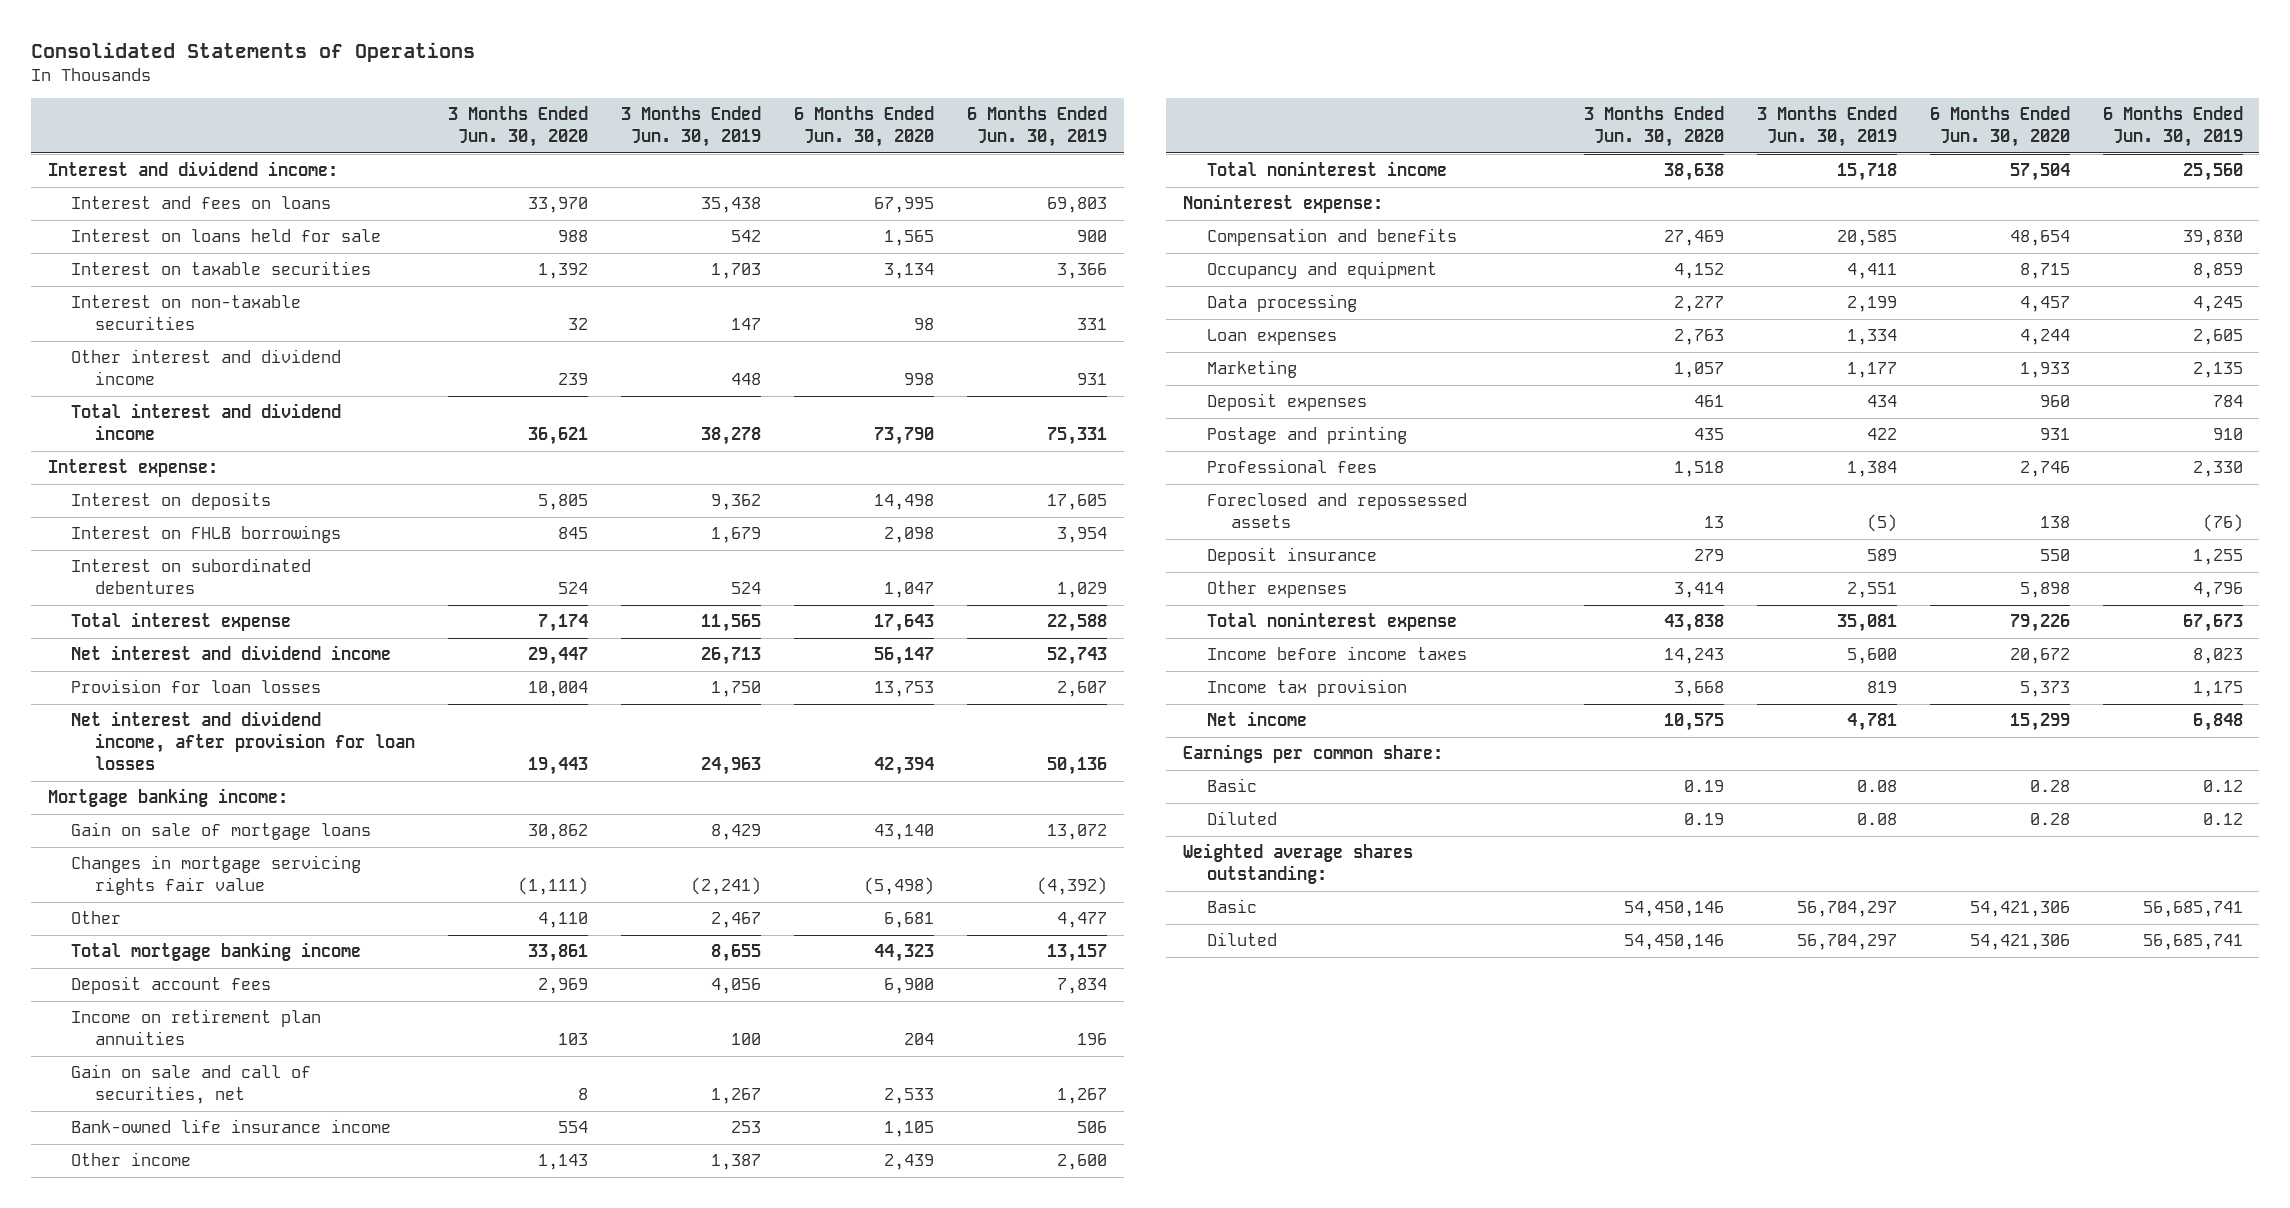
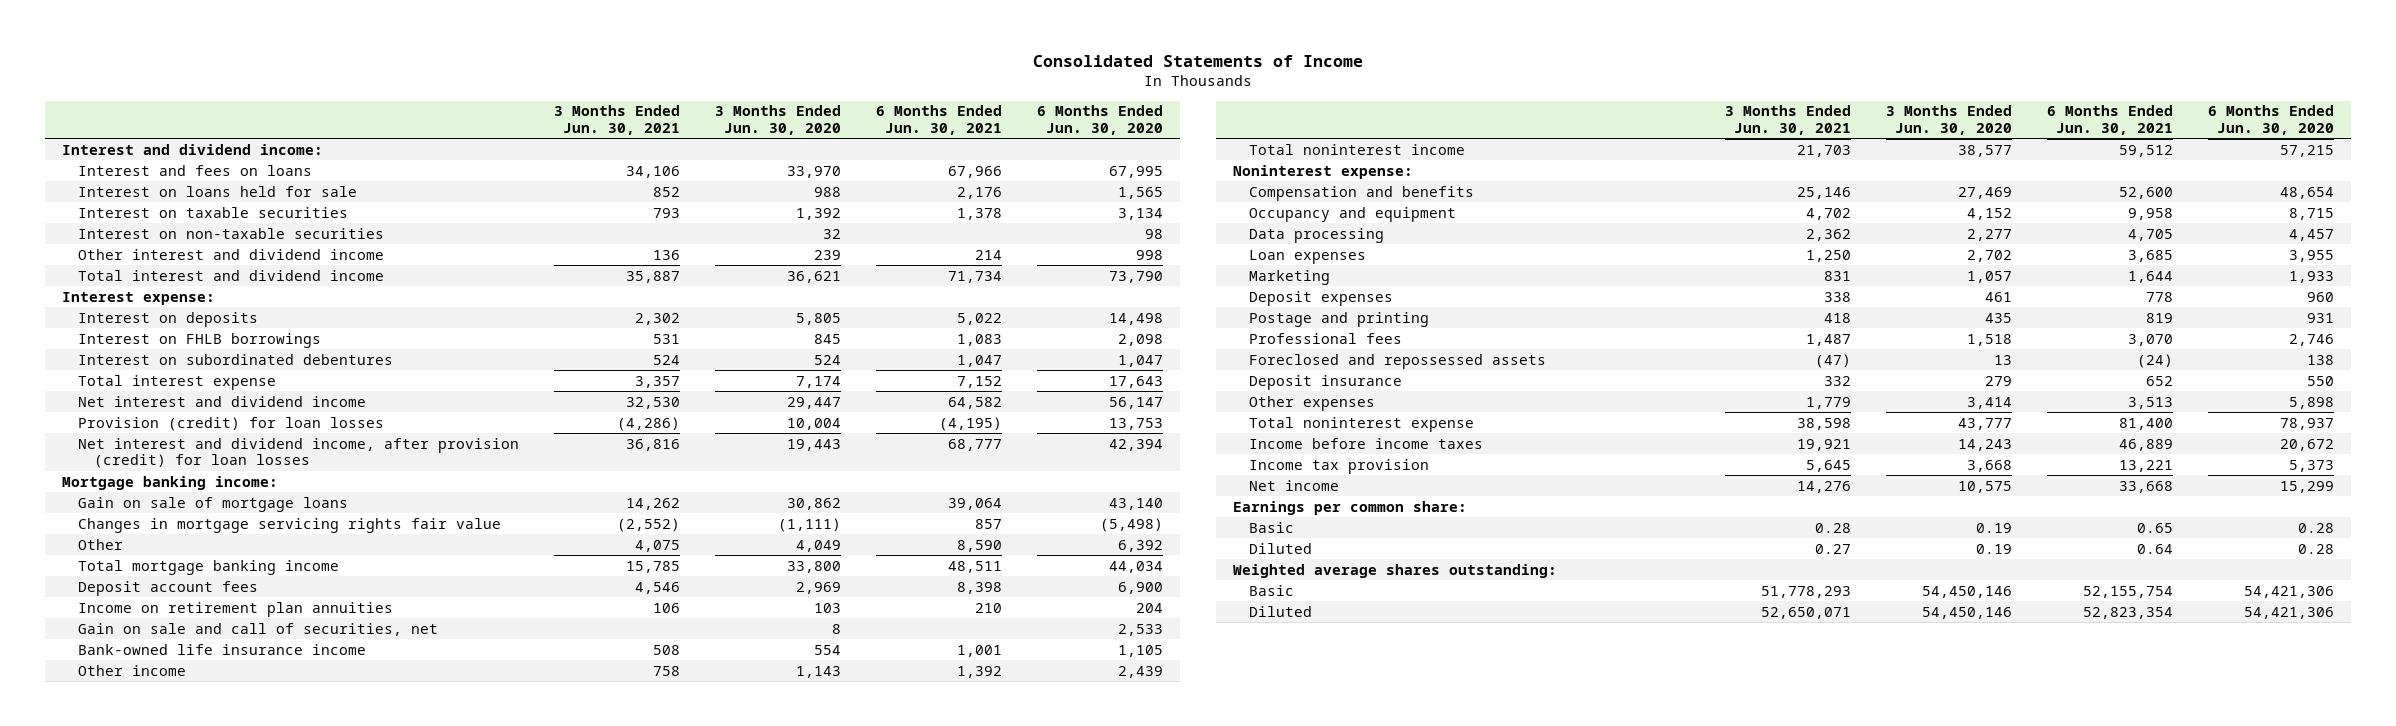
[31,41,476,62] Consolidated Statements of Operations -> [1033,54,1364,67] Consolidated Statements of Income
[621,106,762,148] 3 Months Ended Jun. 30, 2019 -> none
[967,106,1108,148] 6 Months Ended Jun. 30, 2019 -> none
none -> [554,105,681,135] 3 Months Ended Jun. 30, 2021
none -> [875,105,1002,135] 6 Months Ended Jun. 30, 2021
[71,679,322,694] Provision for loan losses -> [78,416,385,431] Provision (credit) for loan losses
[71,711,416,771] Net interest and dividend income, after provision for loan losses -> [78,437,520,469] Net interest and dividend income, after provision (credit) for loan losses
[538,912,589,929] 4,110 -> [795,539,841,552] 4,049
[884,912,935,929] 6,681 -> [1117,539,1163,552] 6,392
[528,944,589,963] 33,861 -> [786,560,841,573] 33,800
[874,944,935,963] 44,323 -> [1108,560,1163,573] 44,034
[1663,163,1724,182] 38,638 -> [1958,144,2013,157] 38,577
[2009,163,2070,182] 57,504 -> [2279,144,2334,157] 57,215
[1673,329,1724,346] 2,763 -> [1967,249,2013,262] 2,702
[2019,329,2070,346] 4,244 -> [2288,249,2334,262] 3,955
[1663,614,1724,633] 43,838 -> [1958,417,2013,430] 43,777
[2009,614,2070,633] 79,226 -> [2279,417,2334,430] 78,937

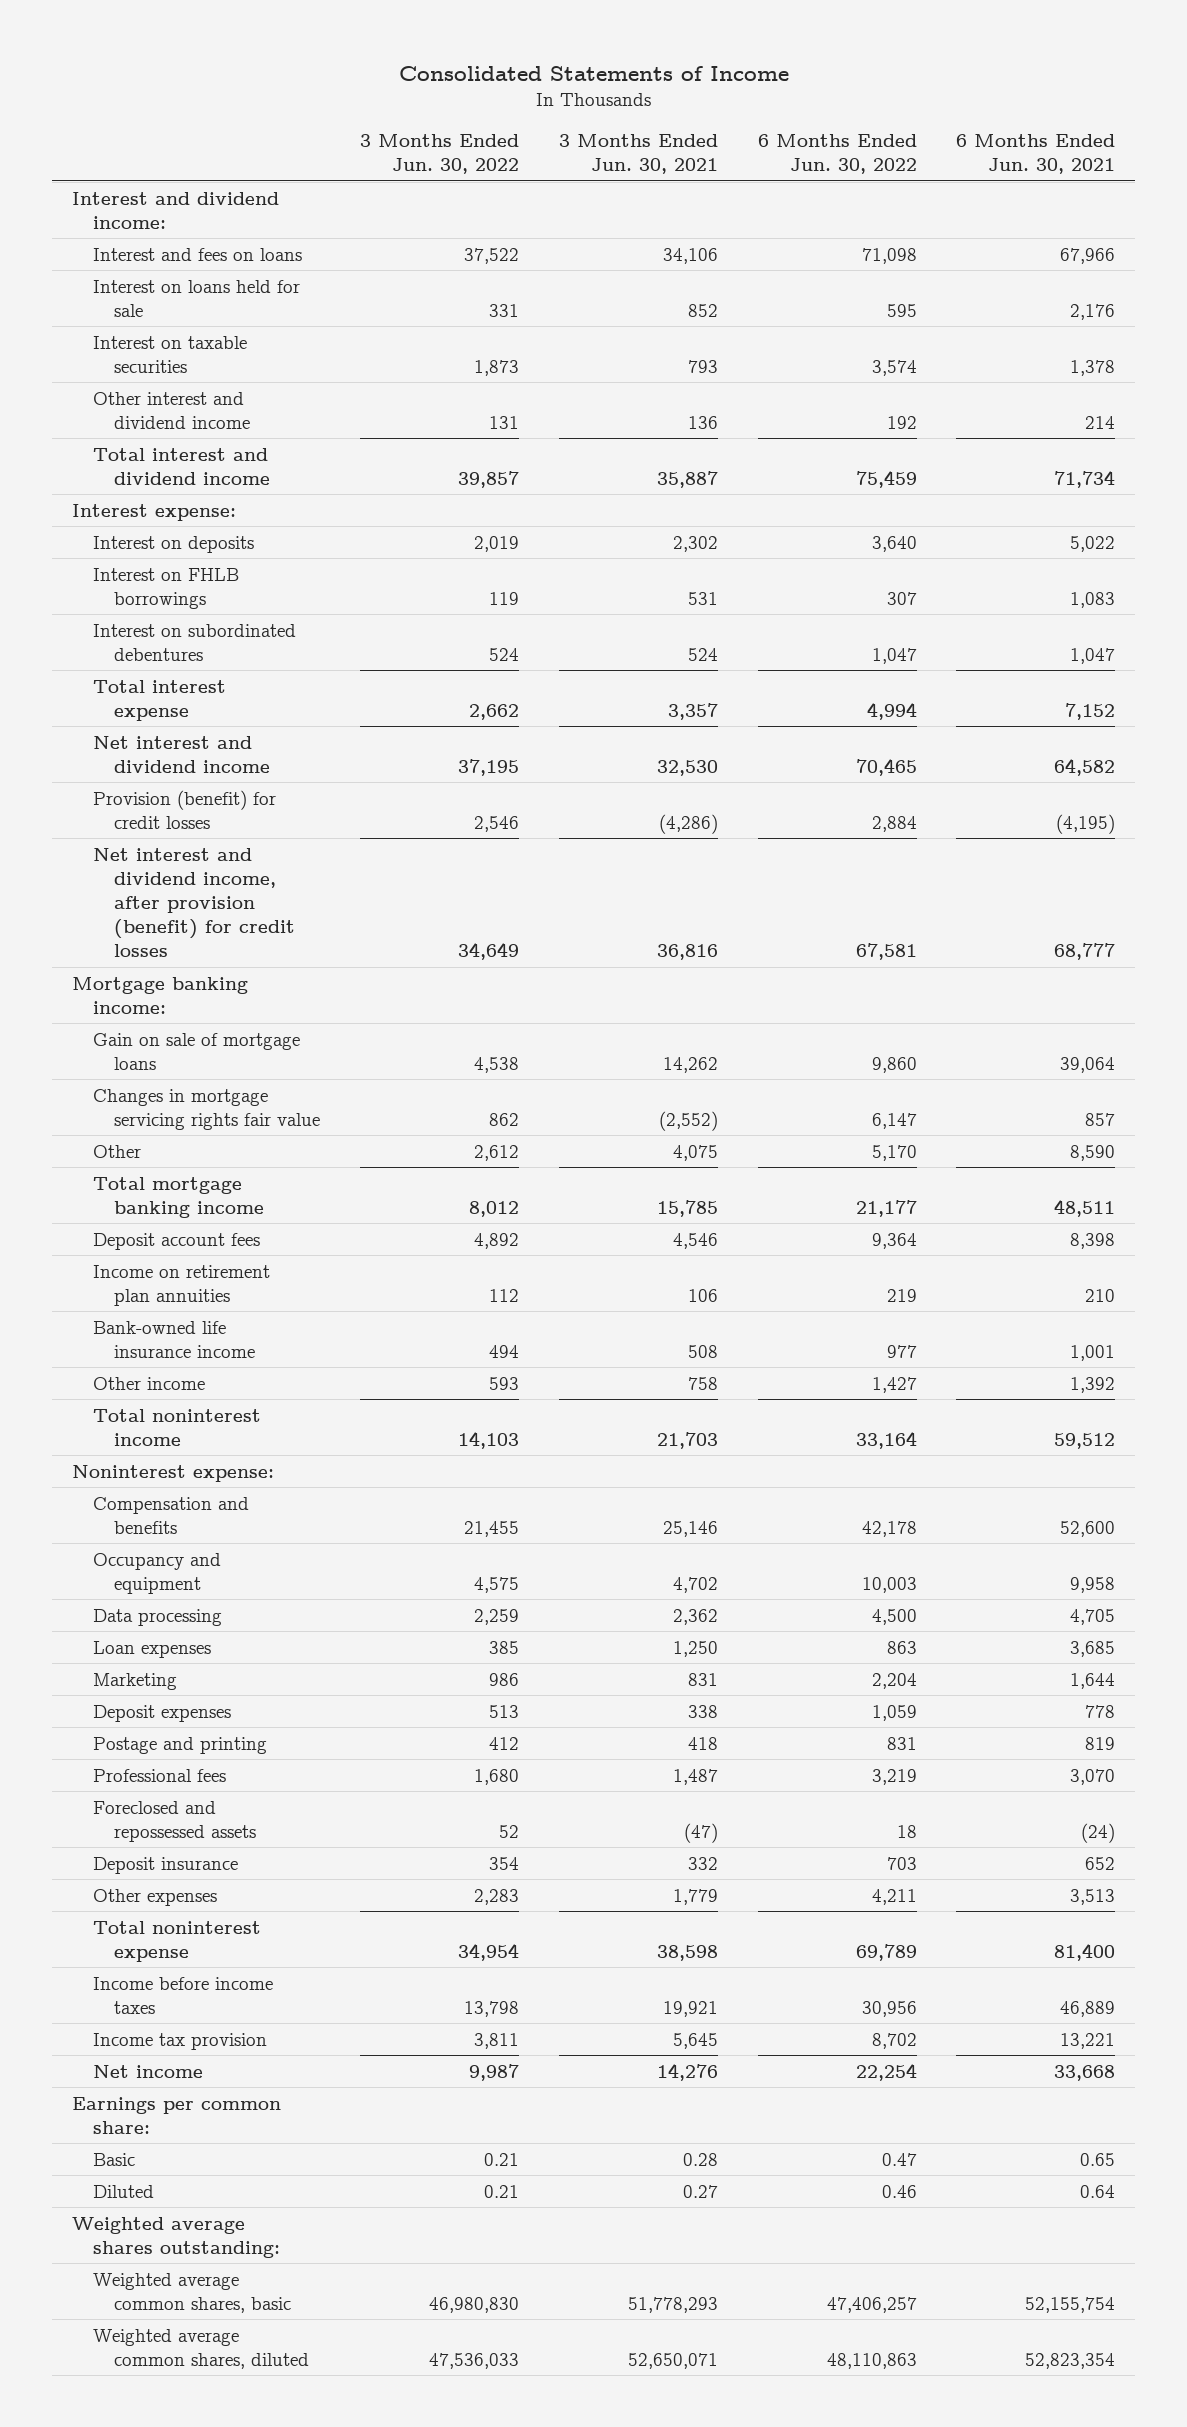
[714,105,841,135] 3 Months Ended Jun. 30, 2020 -> none
[1036,105,1163,135] 6 Months Ended Jun. 30, 2020 -> none
none -> [359,134,519,175] 3 Months Ended Jun. 30, 2022
none -> [757,134,917,175] 6 Months Ended Jun. 30, 2022
[78,227,385,239] Interest on non-taxable securities -> none
[78,416,385,431] Provision (credit) for loan losses -> [92,789,276,829] Provision (benefit) for credit losses
[78,437,520,469] Net interest and dividend income, after provision (credit) for loan losses -> [92,847,295,957] Net interest and dividend income, after provision (benefit) for credit losses
[78,622,439,636] Gain on sale and call of securities, net -> none
[1249,584,1295,596] Basic -> [92,2272,291,2313] Weighted average common shares, basic
[1249,605,1313,617] Diluted -> [92,2328,309,2369] Weighted average common shares, diluted

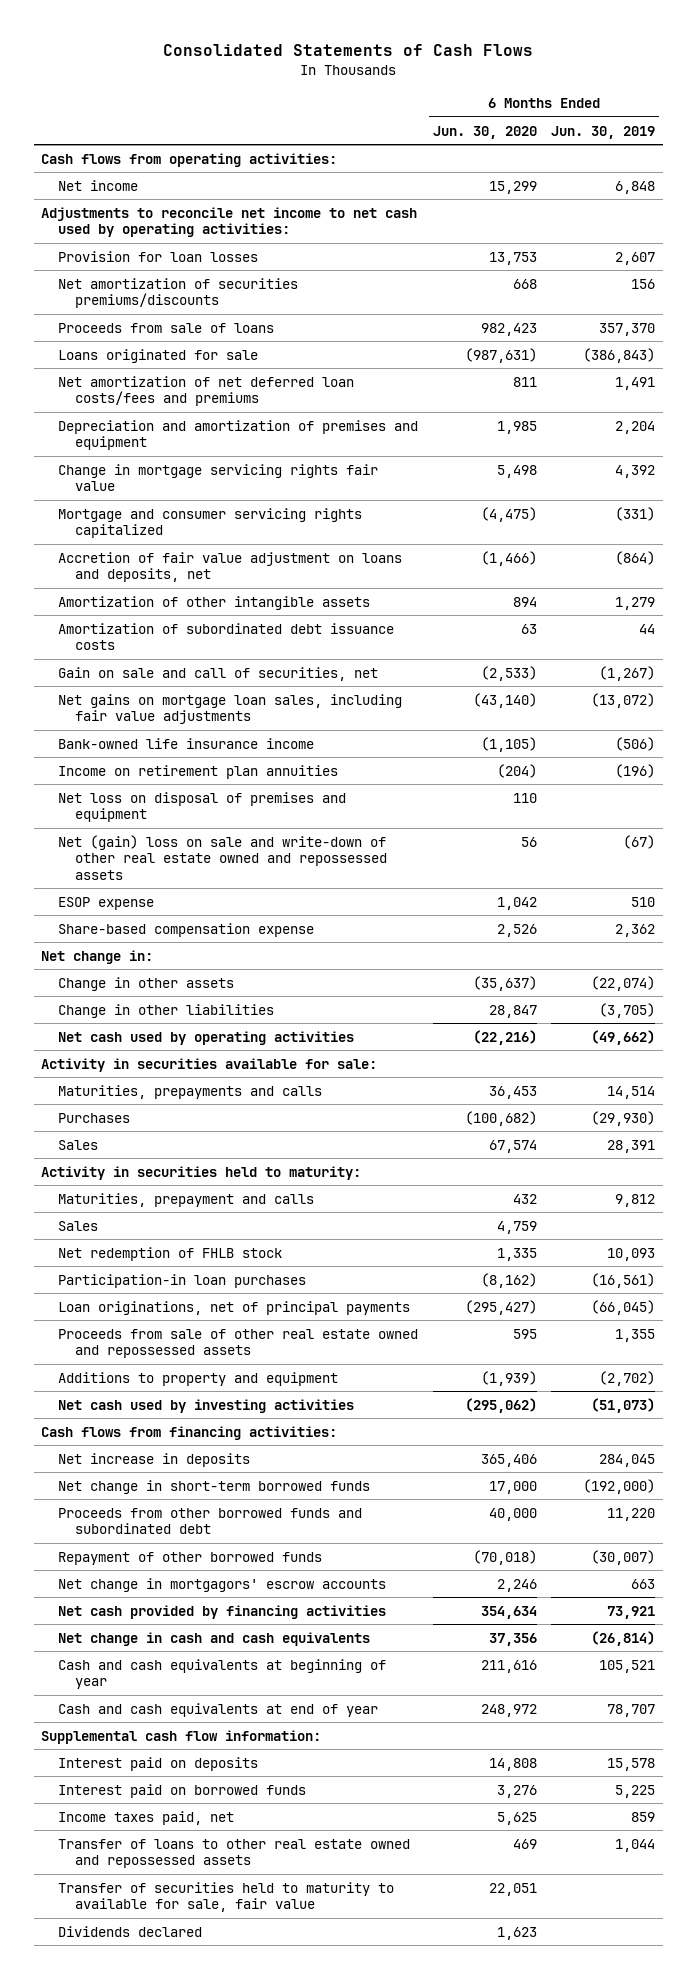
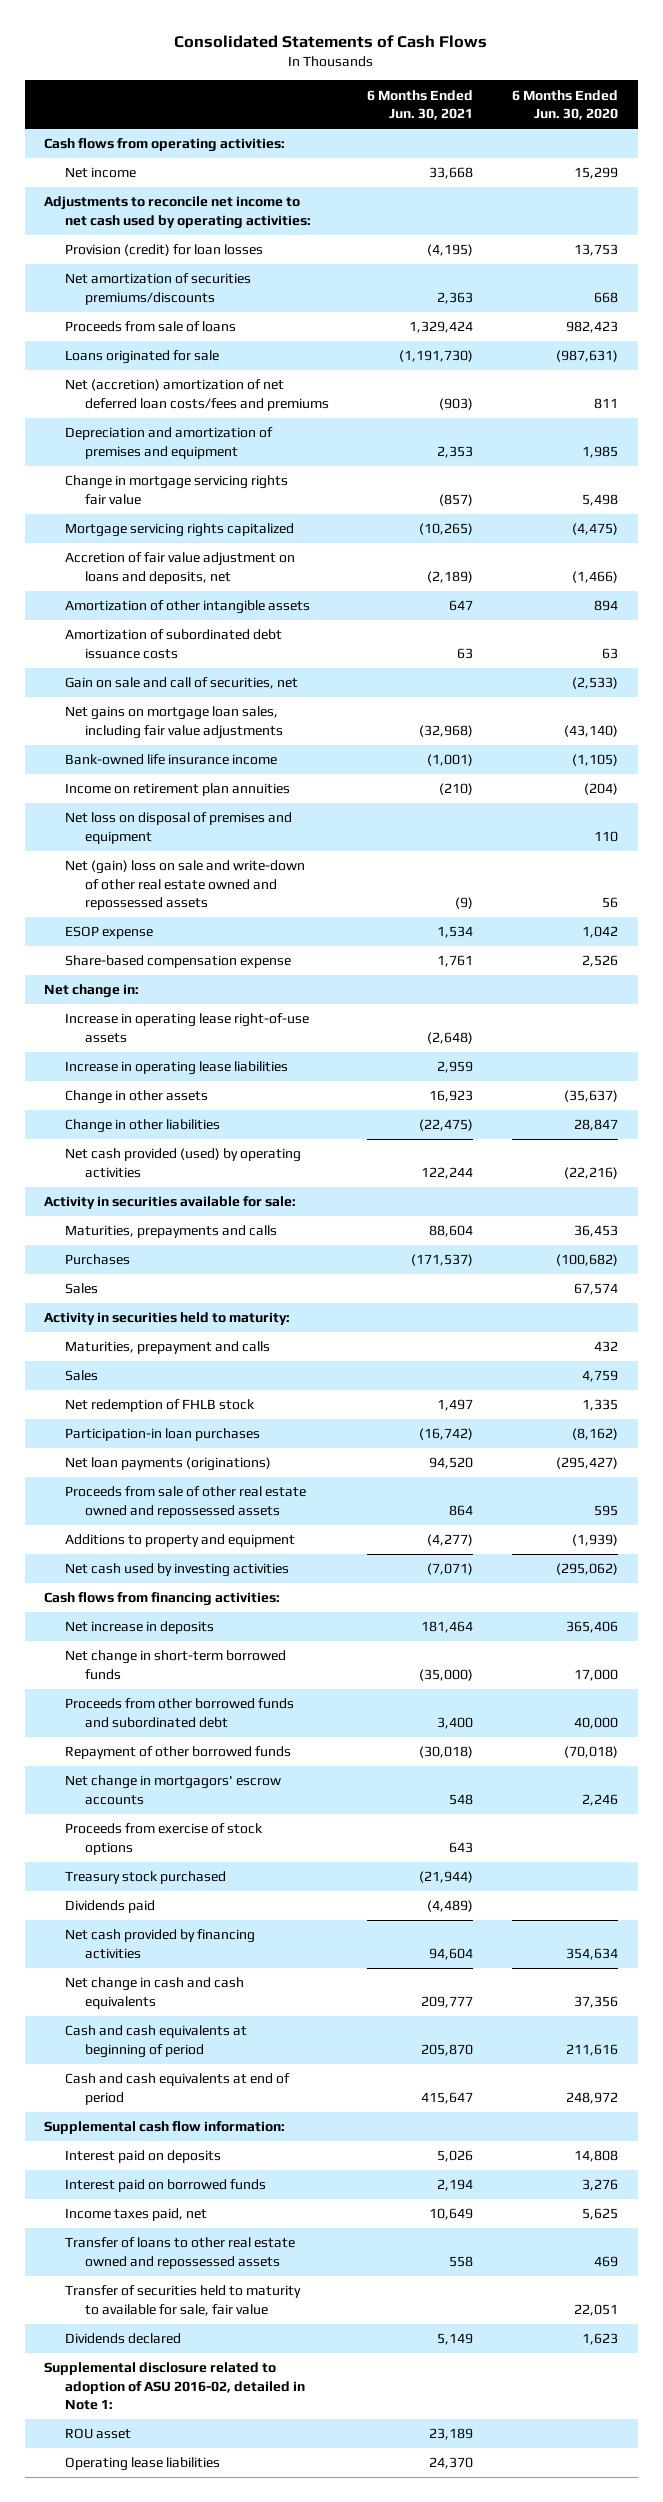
[551,125,656,139] Jun. 30, 2019 -> none
none -> [367,89,474,121] 6 Months Ended Jun. 30, 2021
[58,250,259,262] Provision for loan losses -> [64,244,263,257] Provision (credit) for loan losses
[58,375,355,407] Net amortization of net deferred loan costs/fees and premiums -> [64,379,329,411] Net (accretion) amortization of net deferred loan costs/fees and premiums
[58,507,363,539] Mortgage and consumer servicing rights capitalized -> [64,523,294,538] Mortgage servicing rights capitalized
none -> [64,1013,309,1043] Increase in operating lease right-of-use assets
none -> [64,1061,288,1076] Increase in operating lease liabilities
[58,1030,355,1045] Net cash used by operating activities -> [64,1148,301,1178] Net cash provided (used) by operating activities
[58,1300,411,1315] Loan originations, net of principal payments -> [64,1457,271,1472] Net loan payments (originations)
none -> [64,1823,263,1855] Proceeds from exercise of stock options
none -> [64,1871,226,1885] Treasury stock purchased
none -> [64,1900,155,1914] Dividends paid
[58,1658,387,1690] Cash and cash equivalents at beginning of year -> [64,2025,247,2058] Cash and cash equivalents at beginning of period
[58,1702,379,1717] Cash and cash equivalents at end of year -> [64,2073,290,2105] Cash and cash equivalents at end of period
none -> [44,2362,305,2410] Supplemental disclosure related to adoption of ASU 2016-02, detailed in Note 1:
none -> [64,2428,131,2440] ROU asset
none -> [64,2457,220,2472] Operating lease liabilities

